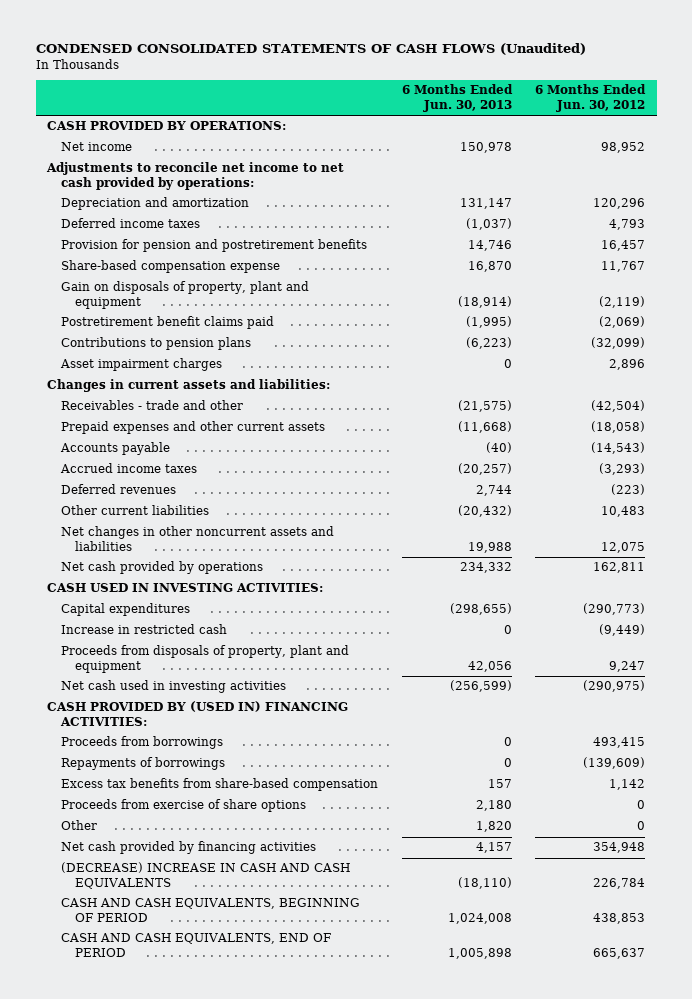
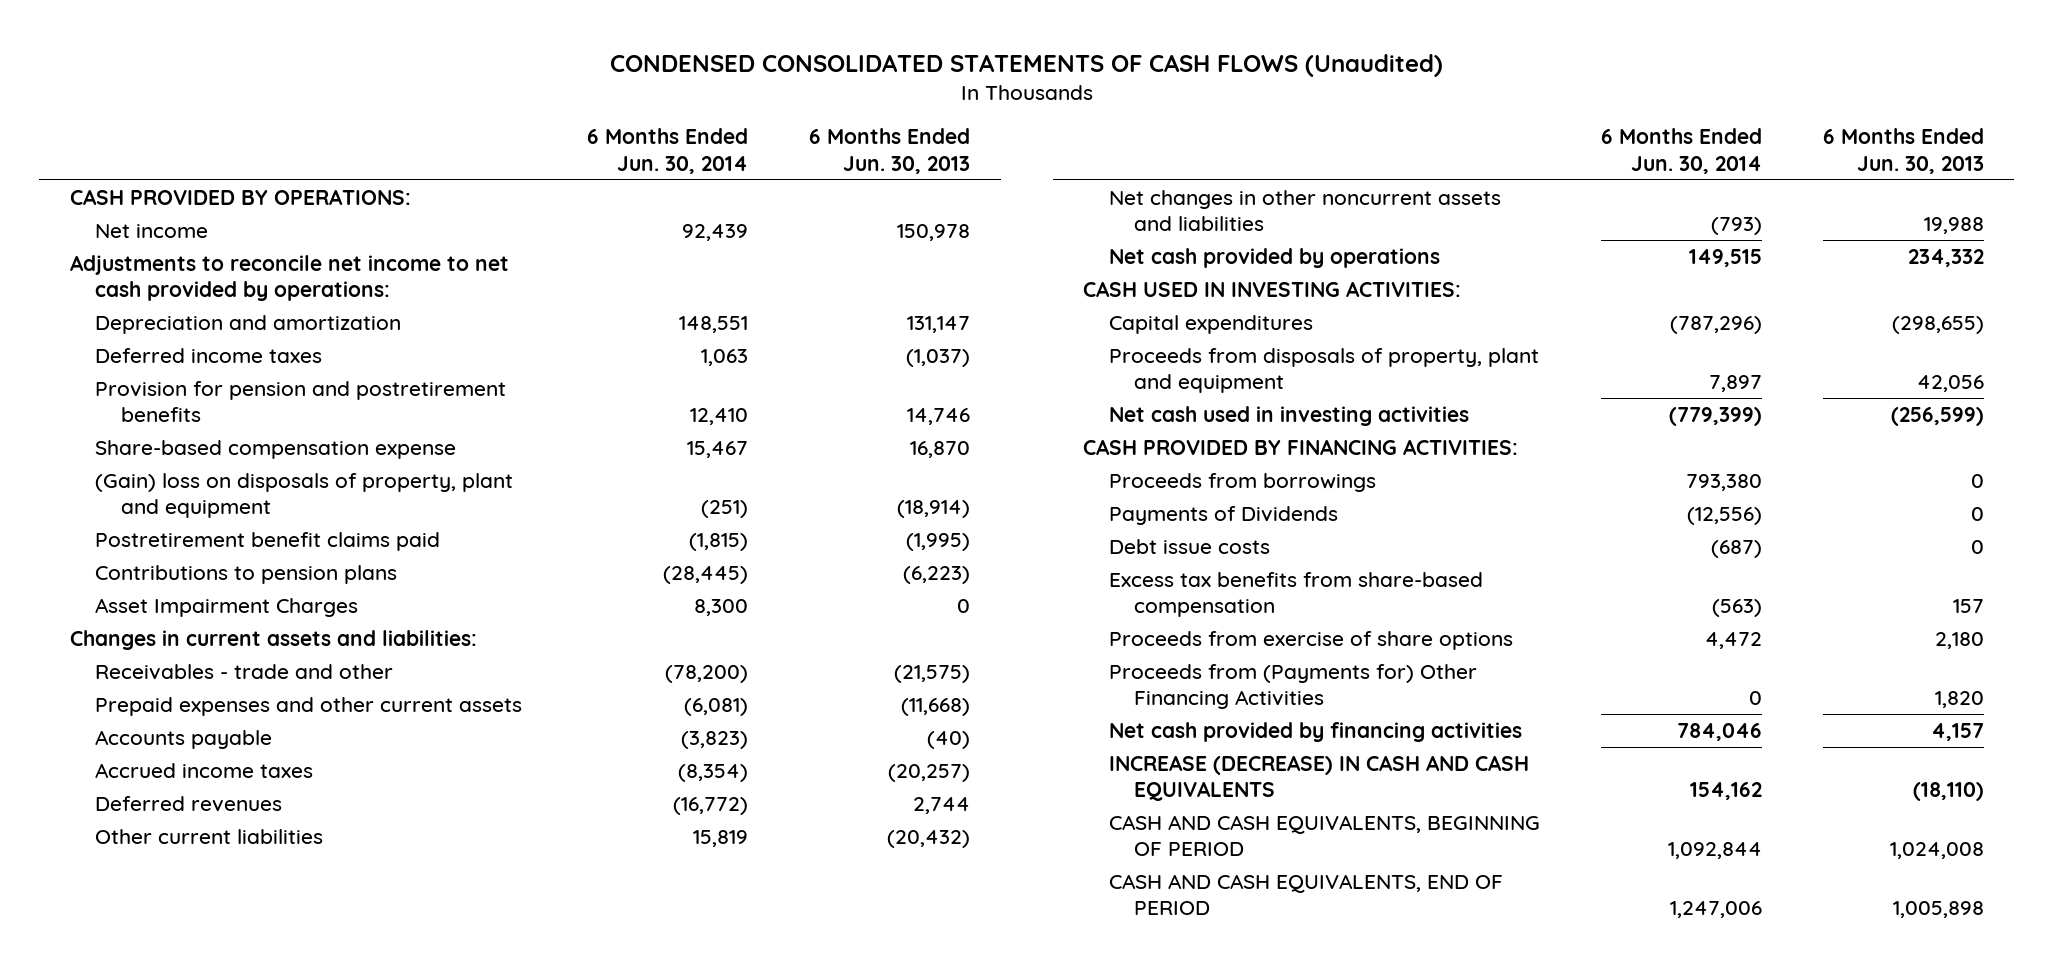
[534,84,646,112] 6 Months Ended Jun. 30, 2012 -> none
none -> [587,128,749,174] 6 Months Ended Jun. 30, 2014
[61,281,310,310] Gain on disposals of property, plant and equipment -> [95,472,514,519] (Gain) loss on disposals of property, plant and equipment
[60,358,223,372] Asset impairment charges -> [95,597,359,617] Asset Impairment Charges
[61,624,228,635] Increase in restricted cash -> none
[47,701,349,727] CASH PROVIDED BY (USED IN) FINANCING ACTIVITIES: -> [1083,438,1519,455] CASH PROVIDED BY FINANCING ACTIVITIES:
[61,757,226,771] Repayments of borrowings -> none
none -> [1108,505,1338,525] Payments of Dividends
none -> [1108,538,1270,554] Debt issue costs
[61,820,98,831] Other -> [1108,663,1477,710] Proceeds from (Payments for) Other Financing Activities
[61,862,351,890] (DECREASE) INCREASE IN CASH AND CASH EQUIVALENTS -> [1108,754,1529,802] INCREASE (DECREASE) IN CASH AND CASH EQUIVALENTS

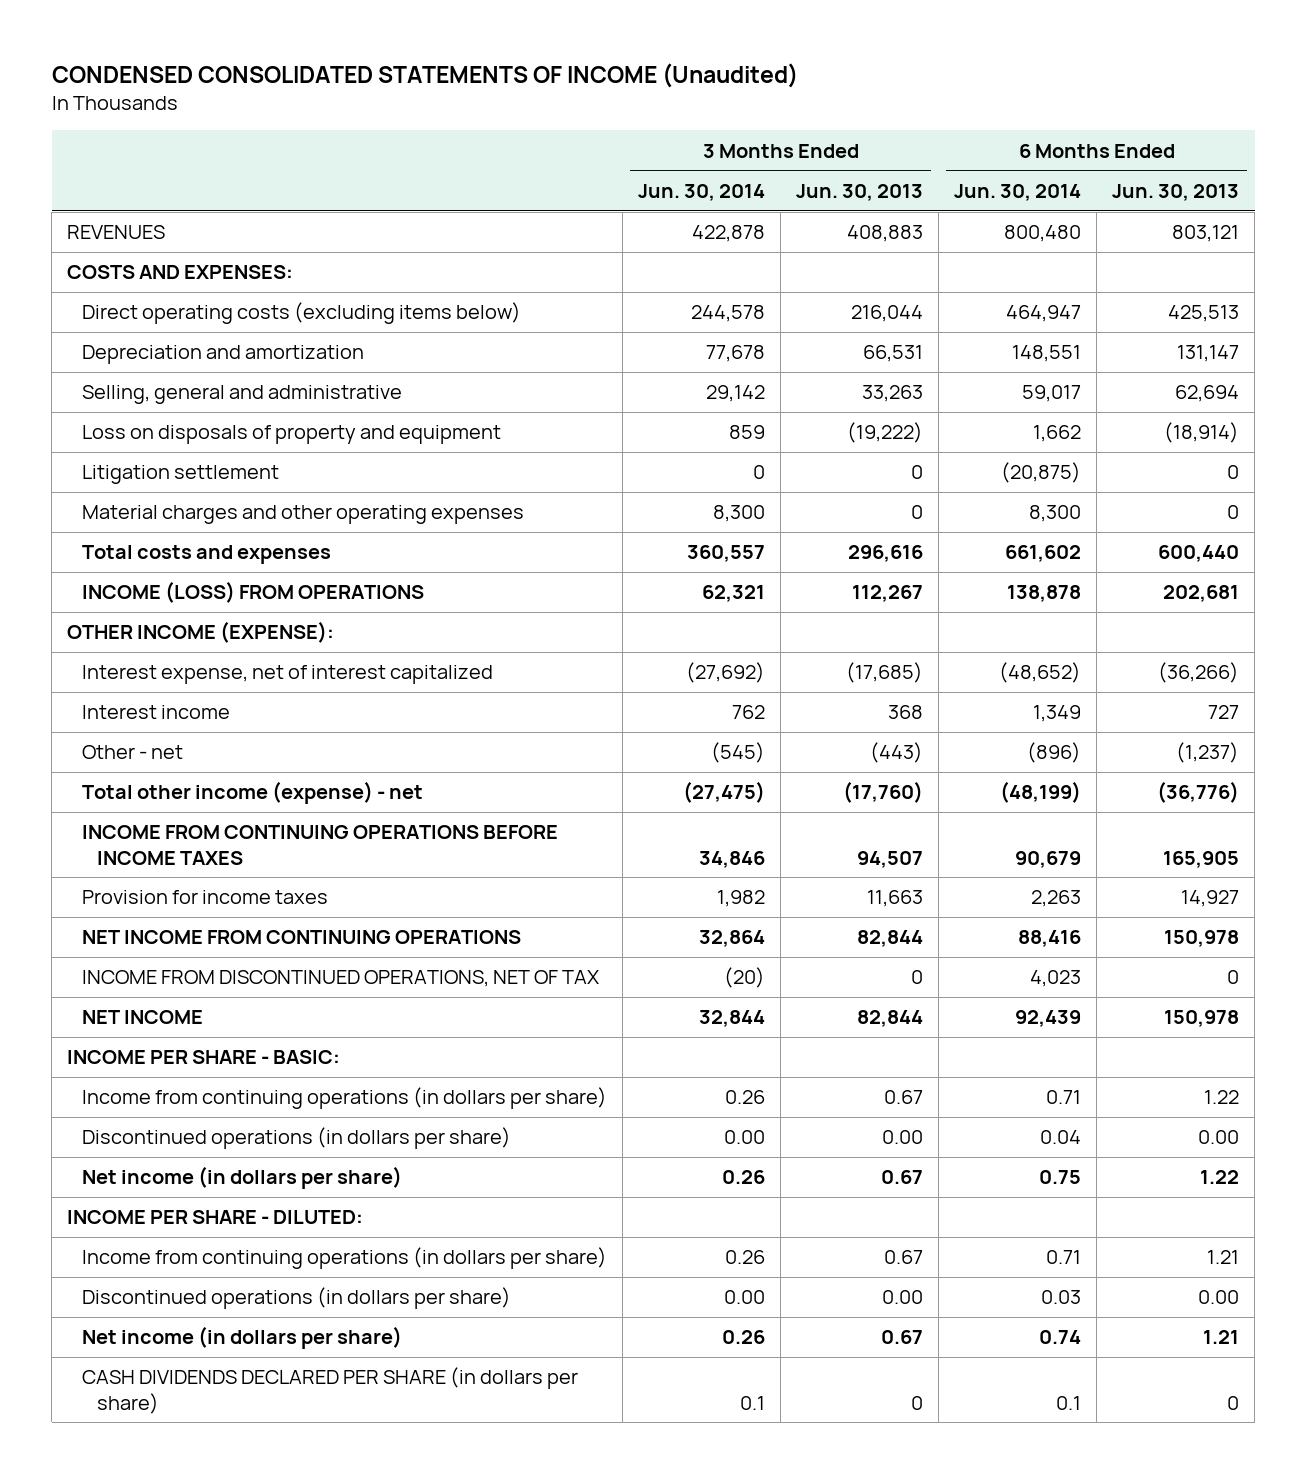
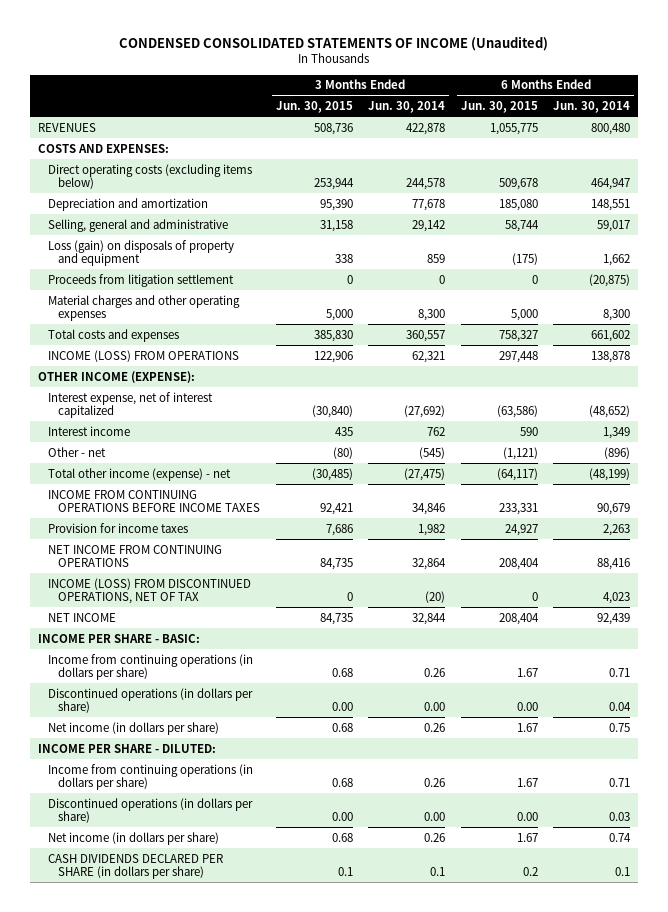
[796,184,924,202] Jun. 30, 2013 -> none
[1112,184,1240,202] Jun. 30, 2013 -> none
none -> [275,101,353,114] Jun. 30, 2015
none -> [460,101,538,114] Jun. 30, 2015
[82,425,502,445] Loss on disposals of property and equipment -> [47,239,234,267] Loss (gain) on disposals of property and equipment
[82,465,280,485] Litigation settlement -> [47,273,234,287] Proceeds from litigation settlement
[82,970,600,988] INCOME FROM DISCONTINUED OPERATIONS, NET OF TAX -> [47,577,251,605] INCOME (LOSS) FROM DISCONTINUED OPERATIONS, NET OF TAX

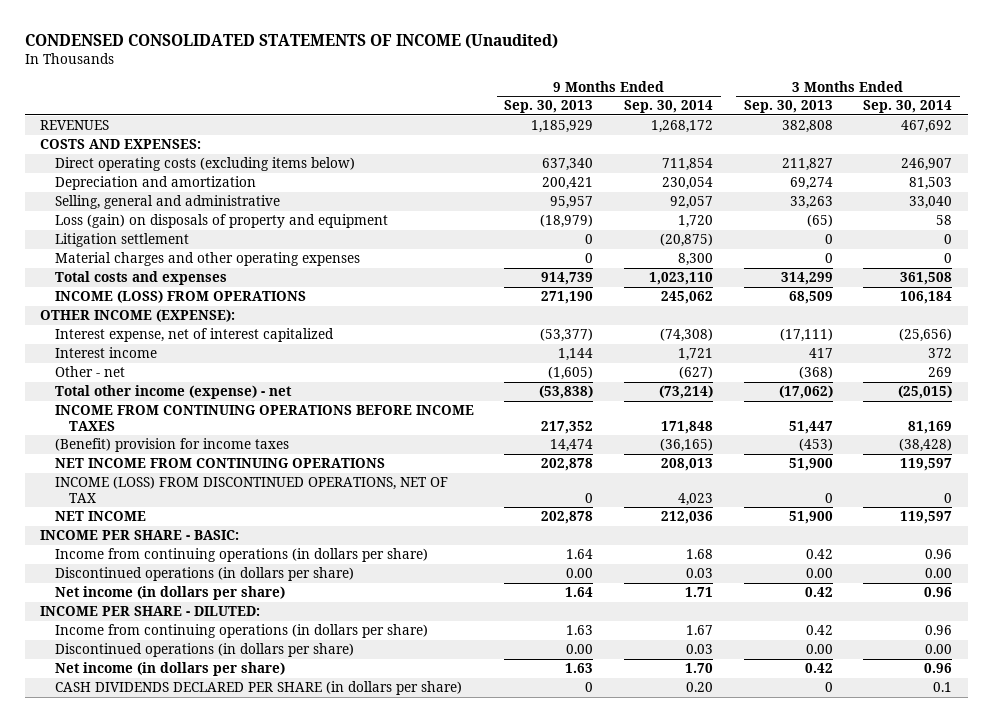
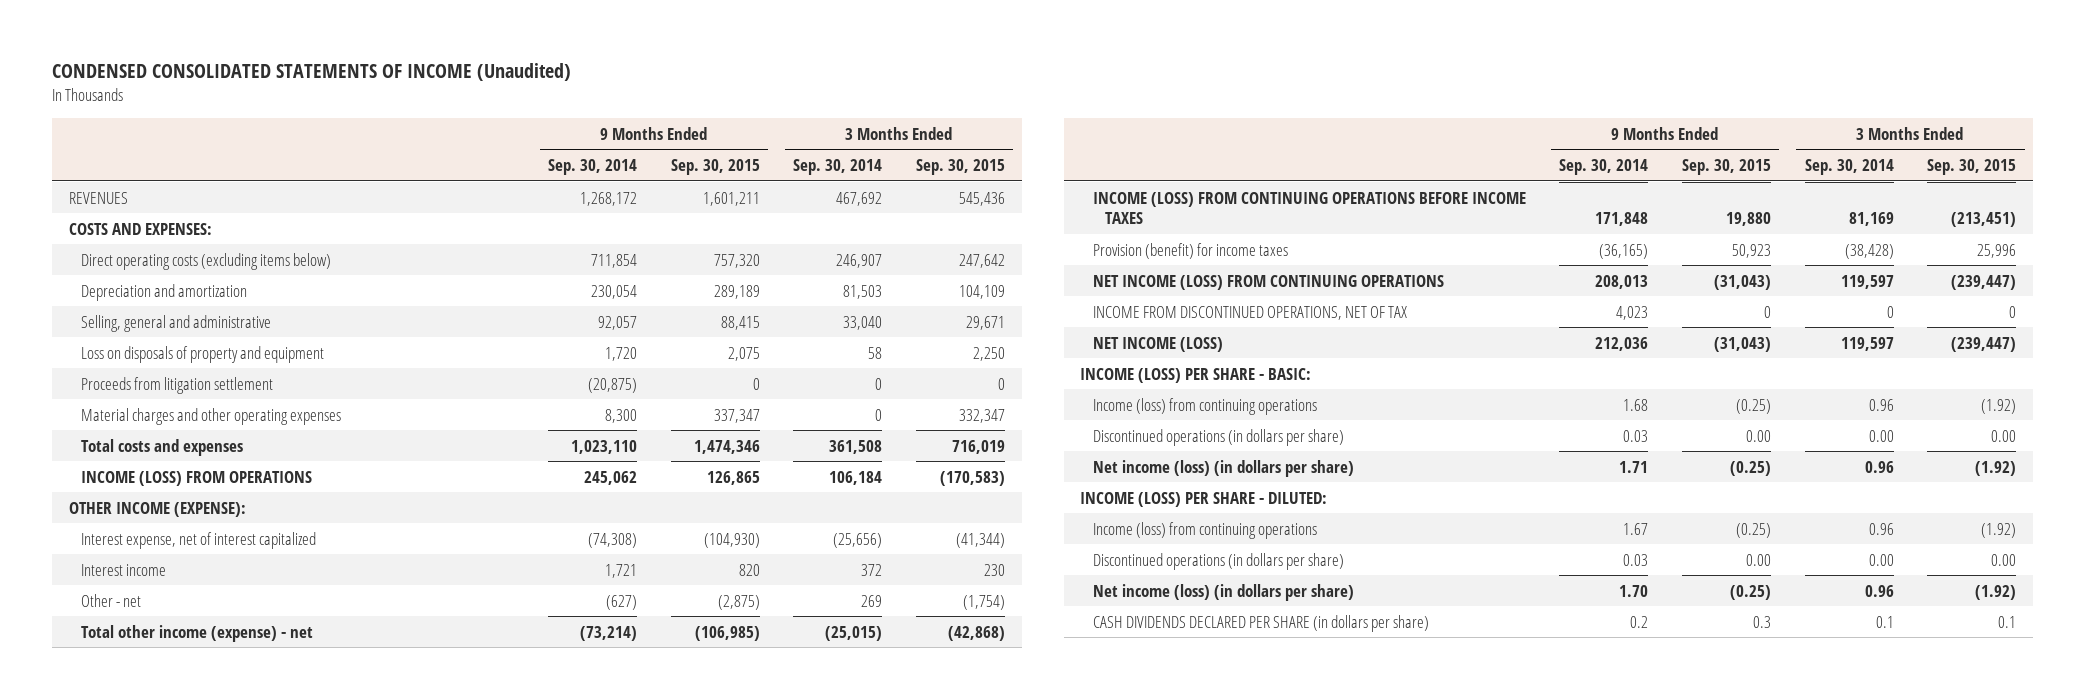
[504,100,594,114] Sep. 30, 2013 -> none
[743,100,833,114] Sep. 30, 2013 -> none
none -> [670,158,760,175] Sep. 30, 2015
none -> [915,158,1005,175] Sep. 30, 2015
[54,214,388,229] Loss (gain) on disposals of property and equipment -> [81,345,325,363] Loss on disposals of property and equipment
[54,233,189,248] Litigation settlement -> [81,376,274,394] Proceeds from litigation settlement
[54,405,474,431] INCOME FROM CONTINUING OPERATIONS BEFORE INCOME TAXES -> [1092,191,1526,225] INCOME (LOSS) FROM CONTINUING OPERATIONS BEFORE INCOME TAXES
[54,438,289,453] (Benefit) provision for income taxes -> [1092,242,1288,259] Provision (benefit) for income taxes
[54,458,385,469] NET INCOME FROM CONTINUING OPERATIONS -> [1092,274,1444,290] NET INCOME (LOSS) FROM CONTINUING OPERATIONS
[54,476,448,503] INCOME (LOSS) FROM DISCONTINUED OPERATIONS, NET OF TAX -> [1092,305,1407,320] INCOME FROM DISCONTINUED OPERATIONS, NET OF TAX
[54,511,146,522] NET INCOME -> [1092,336,1223,352] NET INCOME (LOSS)
[40,530,240,541] INCOME PER SHARE - BASIC: -> [1080,367,1312,383] INCOME (LOSS) PER SHARE - BASIC:
[54,548,428,563] Income from continuing operations (in dollars per share) -> [1092,397,1317,415] Income (loss) from continuing operations
[54,586,285,601] Net income (in dollars per share) -> [1092,459,1354,477] Net income (loss) (in dollars per share)
[40,606,261,617] INCOME PER SHARE - DILUTED: -> [1080,491,1328,507] INCOME (LOSS) PER SHARE - DILUTED:
[54,624,428,639] Income from continuing operations (in dollars per share) -> [1092,521,1317,539] Income (loss) from continuing operations
[54,662,285,677] Net income (in dollars per share) -> [1092,583,1354,601] Net income (loss) (in dollars per share)
[685,682,713,693] 0.20 -> [1630,615,1649,628] 0.2

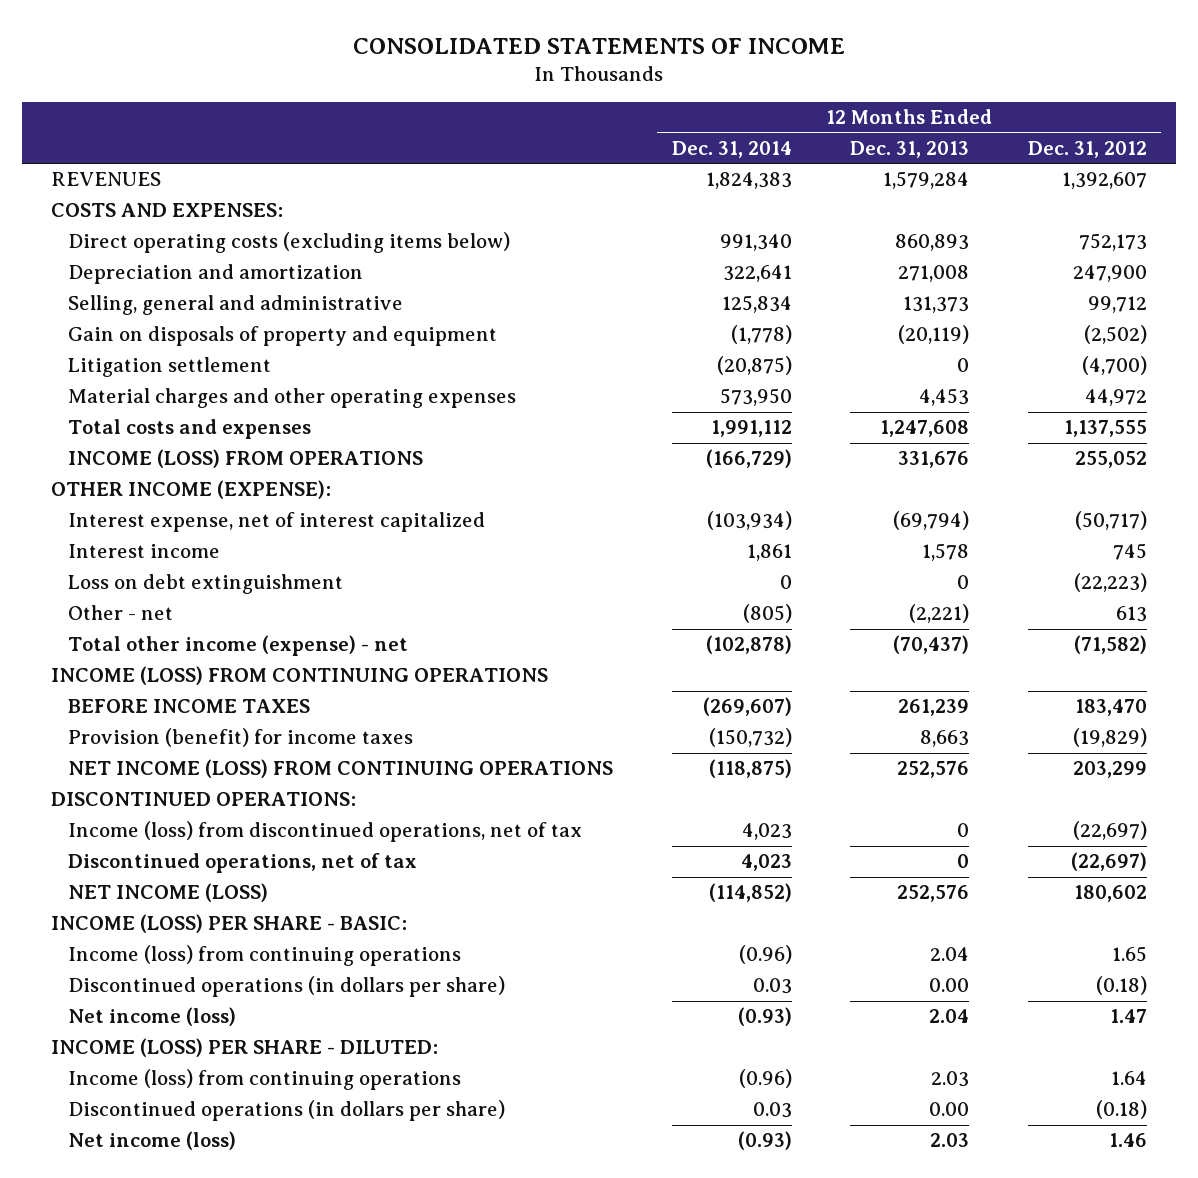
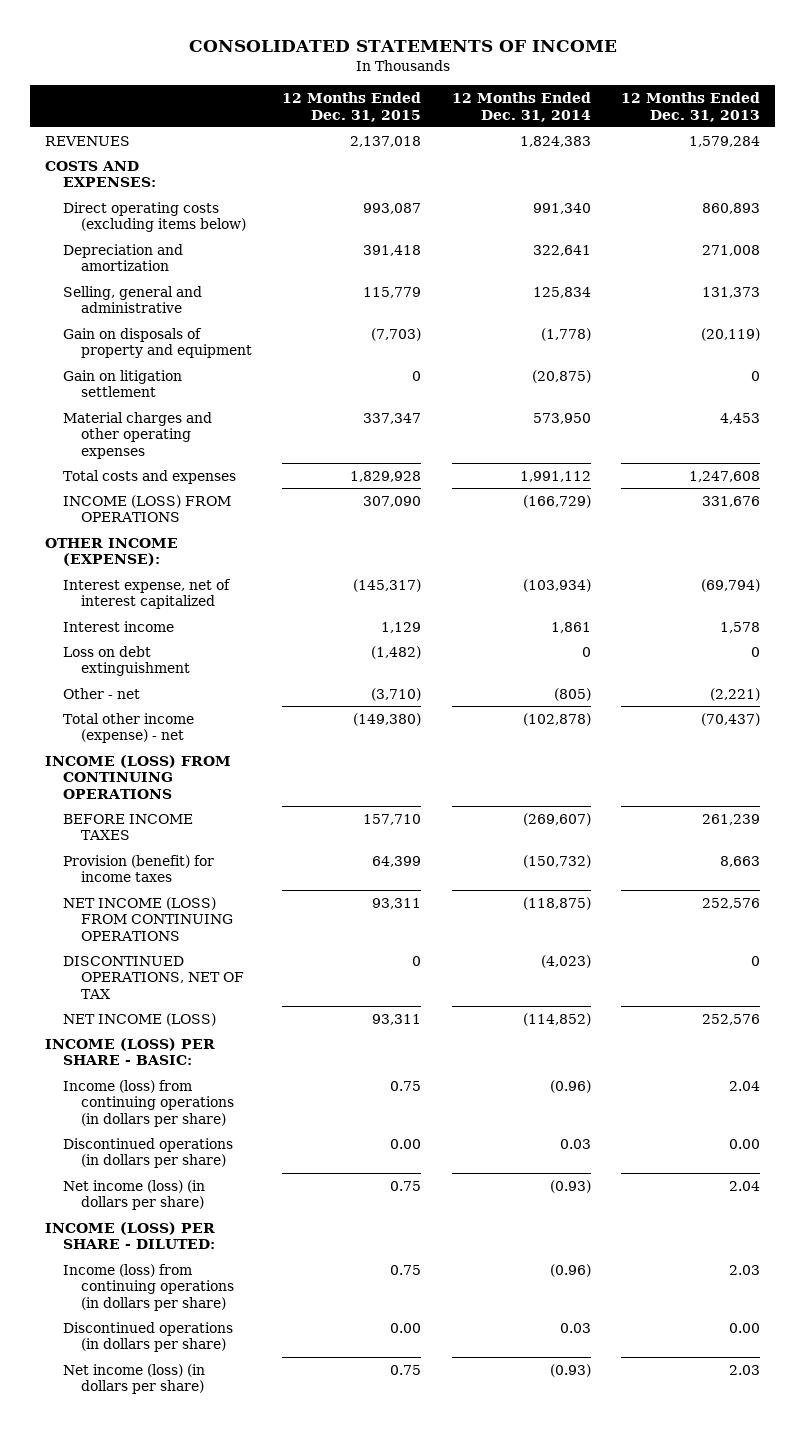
[1027,141,1147,159] Dec. 31, 2012 -> none
none -> [282,91,422,122] 12 Months Ended Dec. 31, 2015
[68,357,272,378] Litigation settlement -> [63,369,183,398] Gain on litigation settlement
[51,792,357,807] DISCONTINUED OPERATIONS: -> none
[68,821,583,843] Income (loss) from discontinued operations, net of tax -> none
[68,853,418,874] Discontinued operations, net of tax -> [63,955,245,1000] DISCONTINUED OPERATIONS, NET OF TAX
[740,854,792,872] 4,023 -> [540,954,591,968] (4,023)
[68,945,462,967] Income (loss) from continuing operations -> [63,1079,235,1128] Income (loss) from continuing operations (in dollars per share)
[68,1007,237,1027] Net income (loss) -> [63,1179,206,1211] Net income (loss) (in dollars per share)
[68,1069,462,1091] Income (loss) from continuing operations -> [63,1263,235,1312] Income (loss) from continuing operations (in dollars per share)
[68,1131,237,1151] Net income (loss) -> [63,1363,206,1395] Net income (loss) (in dollars per share)

